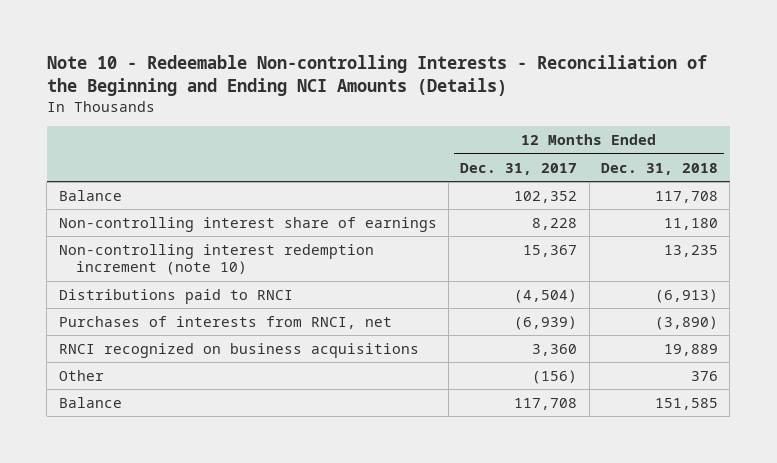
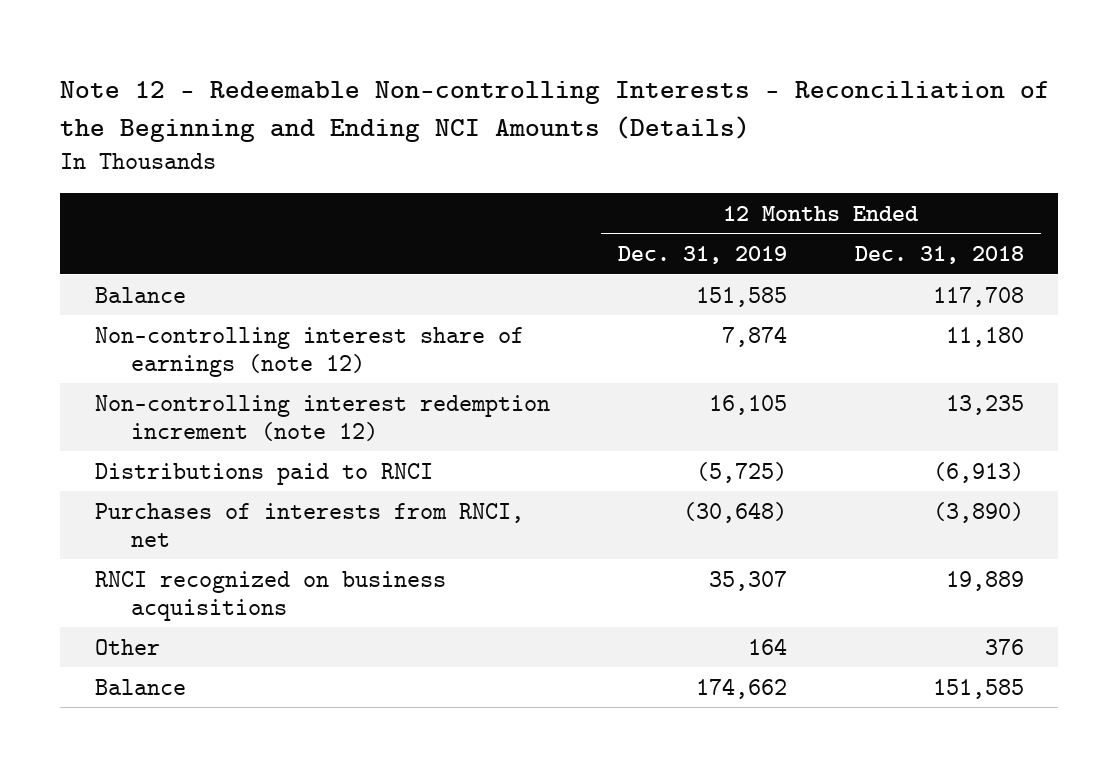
[46,55,707,97] Note 10 - Redeemable Non-controlling Interests - Reconciliation of the Beginning and Ending NCI Amounts (Details) -> [60,81,1051,142] Note 12 - Redeemable Non-controlling Interests - Reconciliation of the Beginning and Ending NCI Amounts (Details)
[460,162,578,175] Dec. 31, 2017 -> none
none -> [617,246,787,265] Dec. 31, 2019
[58,216,437,232] Non-controlling interest share of earnings -> [94,326,524,377] Non-controlling interest share of earnings (note 12)
[58,243,374,276] Non-controlling interest redemption increment (note 10) -> [94,394,550,441] Non-controlling interest redemption increment (note 12)

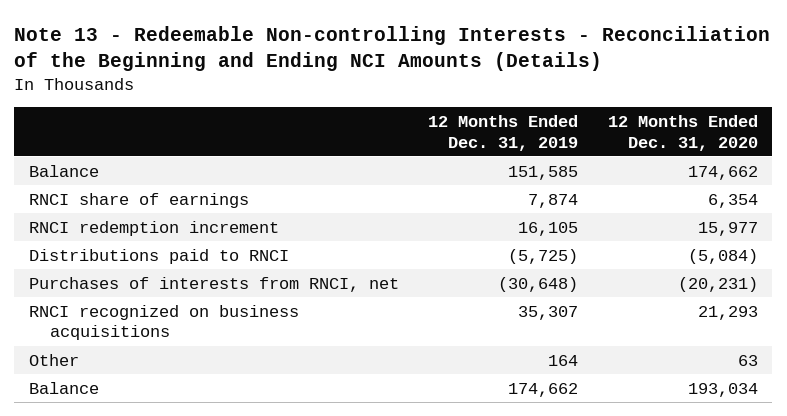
[60,81,1051,142] Note 12 - Redeemable Non-controlling Interests - Reconciliation of the Beginning and Ending NCI Amounts (Details) -> [14,25,771,72] Note 13 - Redeemable Non-controlling Interests - Reconciliation of the Beginning and Ending NCI Amounts (Details)
[855,246,1025,265] Dec. 31, 2018 -> none
none -> [607,114,758,151] 12 Months Ended Dec. 31, 2020
[94,326,524,377] Non-controlling interest share of earnings (note 12) -> [29,192,250,208] RNCI share of earnings
[94,394,550,441] Non-controlling interest redemption increment (note 12) -> [29,220,280,236] RNCI redemption increment

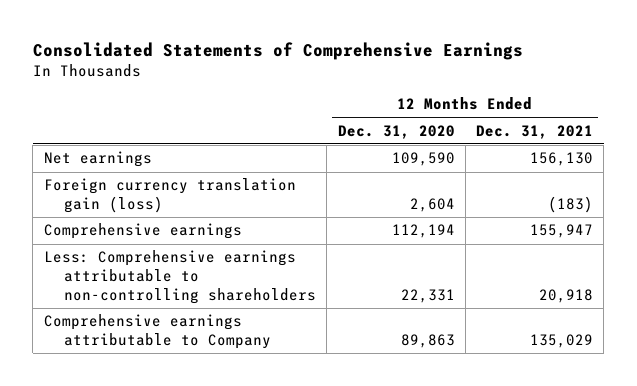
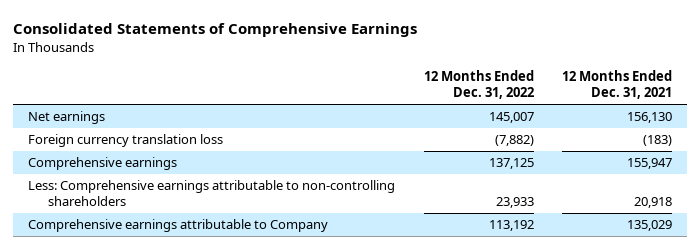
[337,124,455,139] Dec. 31, 2020 -> none
none -> [423,70,534,100] 12 Months Ended Dec. 31, 2022
[43,178,296,214] Foreign currency translation gain (loss) -> [27,134,223,148] Foreign currency translation loss

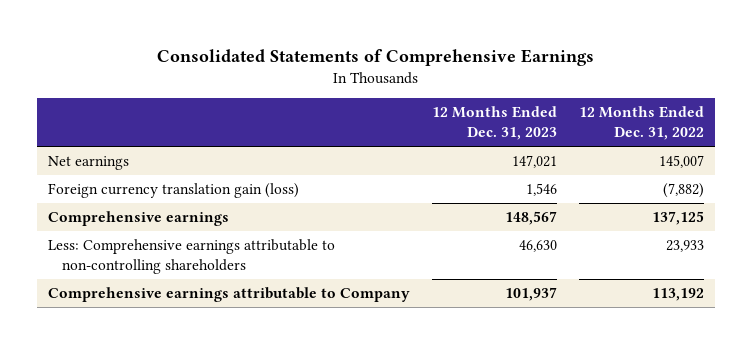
[562,70,673,100] 12 Months Ended Dec. 31, 2021 -> none
none -> [432,106,558,141] 12 Months Ended Dec. 31, 2023
[27,134,223,148] Foreign currency translation loss -> [48,182,300,198] Foreign currency translation gain (loss)

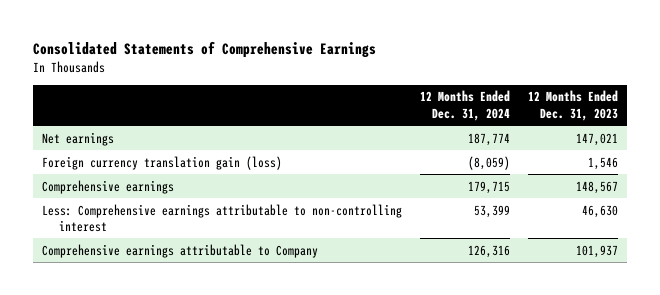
[579,106,705,141] 12 Months Ended Dec. 31, 2022 -> none
none -> [420,90,511,121] 12 Months Ended Dec. 31, 2024
[48,238,336,275] Less: Comprehensive earnings attributable to non-controlling shareholders -> [42,203,403,233] Less: Comprehensive earnings attributable to non-controlling interest

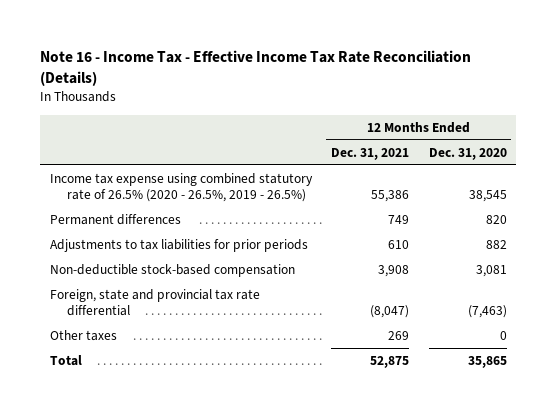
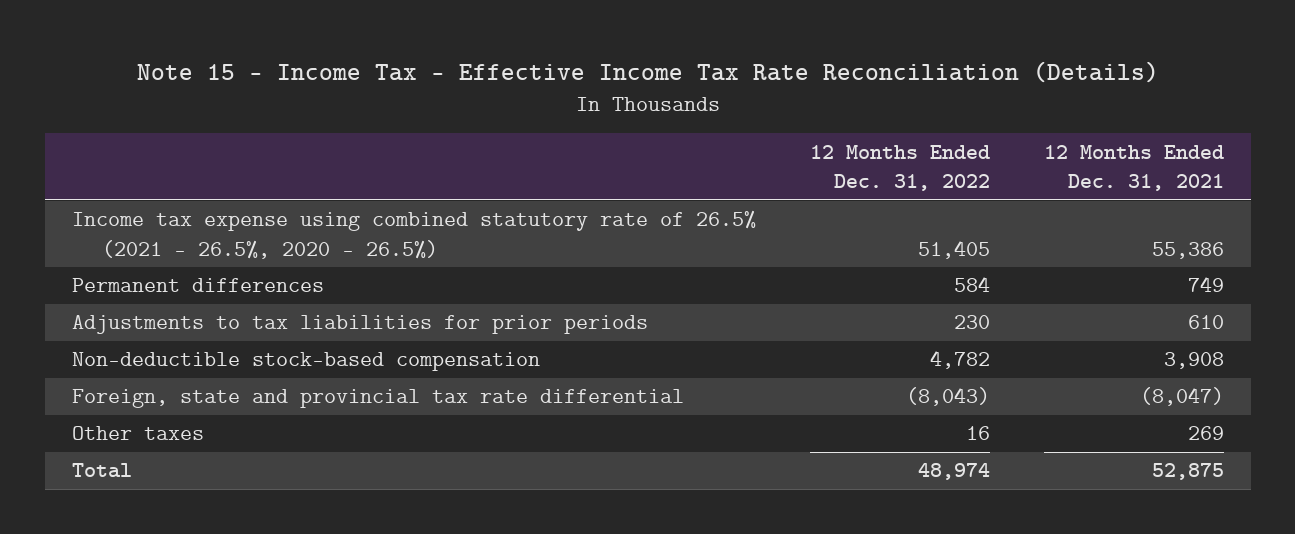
[40,49,472,86] Note 16 - Income Tax - Effective Income Tax Rate Reconciliation (Details) -> [136,60,1159,83] Note 15 - Income Tax - Effective Income Tax Rate Reconciliation (Details)
[428,147,507,160] Dec. 31, 2020 -> none
none -> [809,144,990,192] 12 Months Ended Dec. 31, 2022
[49,173,313,203] Income tax expense using combined statutory rate of 26.5% (2020 - 26.5%, 2019 - 26.5%) -> [71,210,756,259] Income tax expense using combined statutory rate of 26.5% (2021 - 26.5%, 2020 - 26.5%)

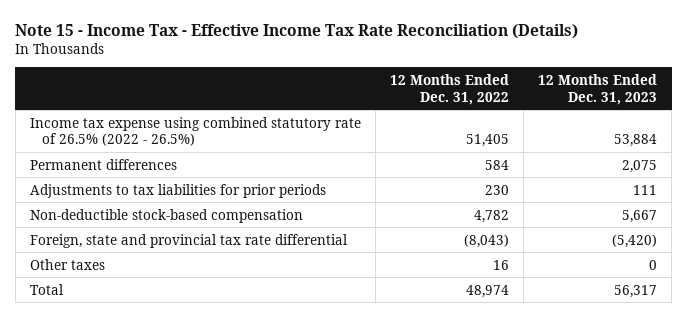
[1043,144,1224,192] 12 Months Ended Dec. 31, 2021 -> none
none -> [538,73,658,105] 12 Months Ended Dec. 31, 2023
[71,210,756,259] Income tax expense using combined statutory rate of 26.5% (2021 - 26.5%, 2020 - 26.5%) -> [29,116,361,147] Income tax expense using combined statutory rate of 26.5% (2022 - 26.5%)

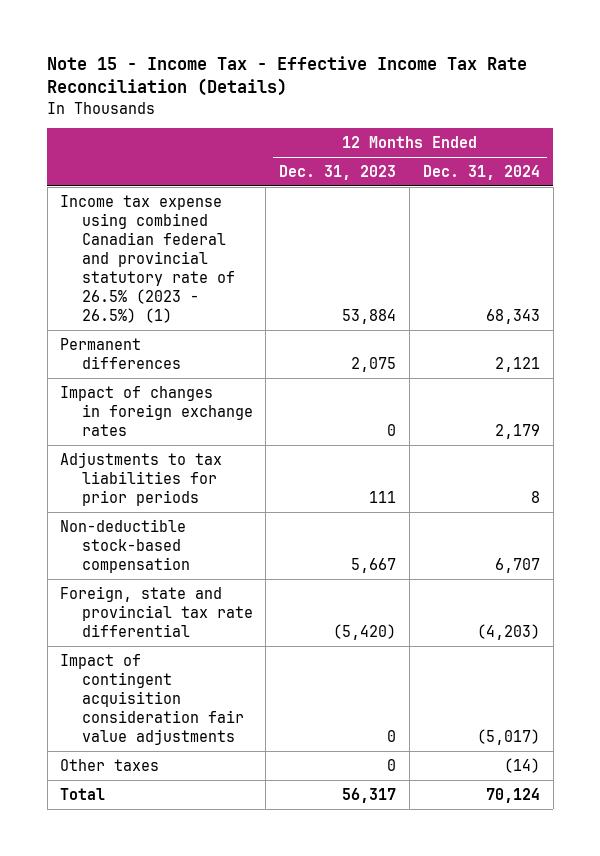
[389,73,509,105] 12 Months Ended Dec. 31, 2022 -> none
none -> [422,164,540,180] Dec. 31, 2024
[29,116,361,147] Income tax expense using combined statutory rate of 26.5% (2022 - 26.5%) -> [60,194,235,323] Income tax expense using combined Canadian federal and provincial statutory rate of 26.5% (2023 - 26.5%) (1)
none -> [60,385,253,436] Impact of changes in foreign exchange rates
none -> [60,653,244,745] Impact of contingent acquisition consideration fair value adjustments

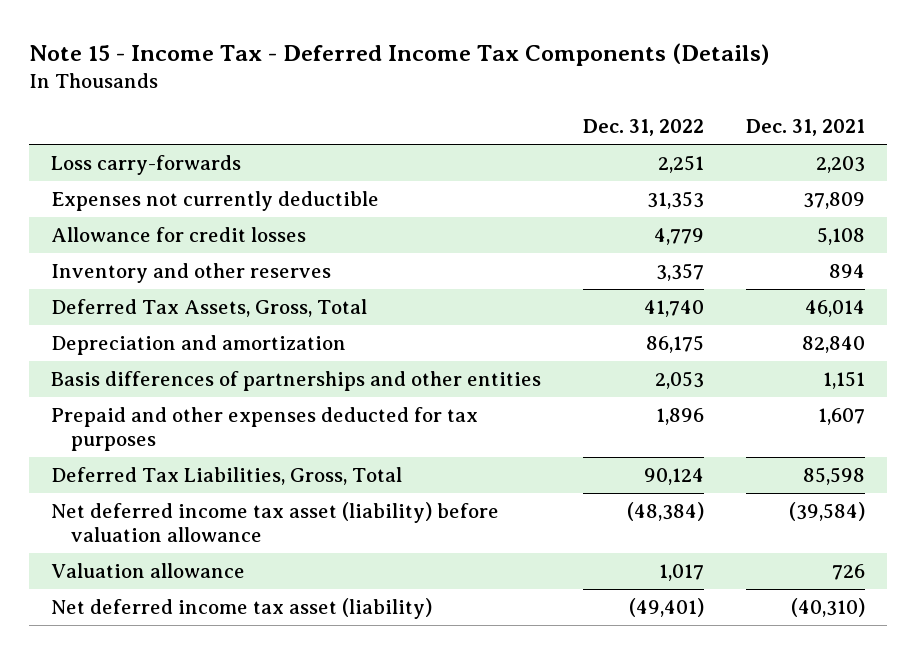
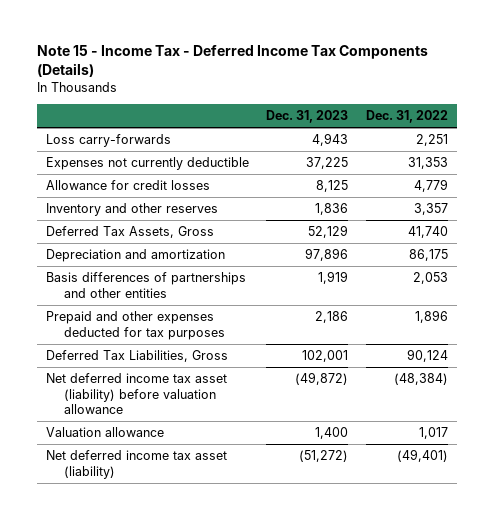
[746,119,866,137] Dec. 31, 2021 -> none
none -> [266,110,349,124] Dec. 31, 2023
[50,298,367,317] Deferred Tax Assets, Gross, Total -> [45,226,214,239] Deferred Tax Assets, Gross
[50,466,402,485] Deferred Tax Liabilities, Gross, Total -> [45,350,228,363] Deferred Tax Liabilities, Gross

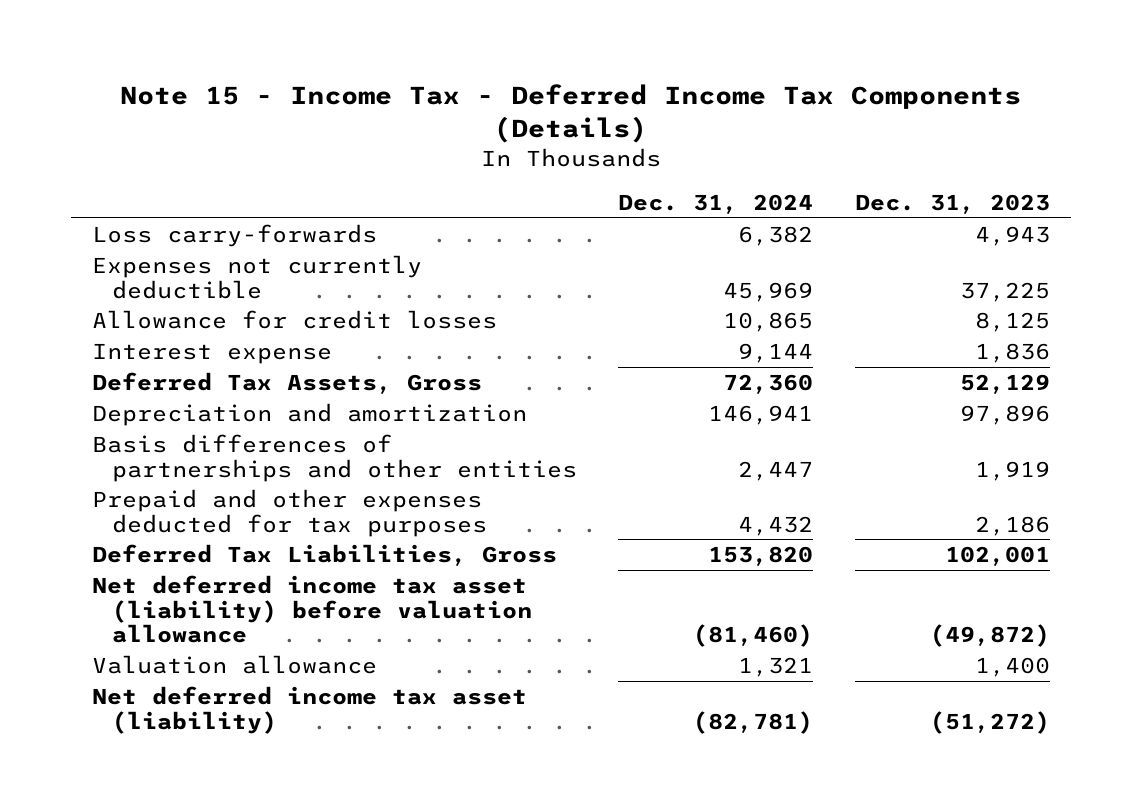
[366,110,449,124] Dec. 31, 2022 -> none
none -> [618,193,814,214] Dec. 31, 2024
[45,203,218,217] Inventory and other reserves -> [91,342,332,364] Interest expense

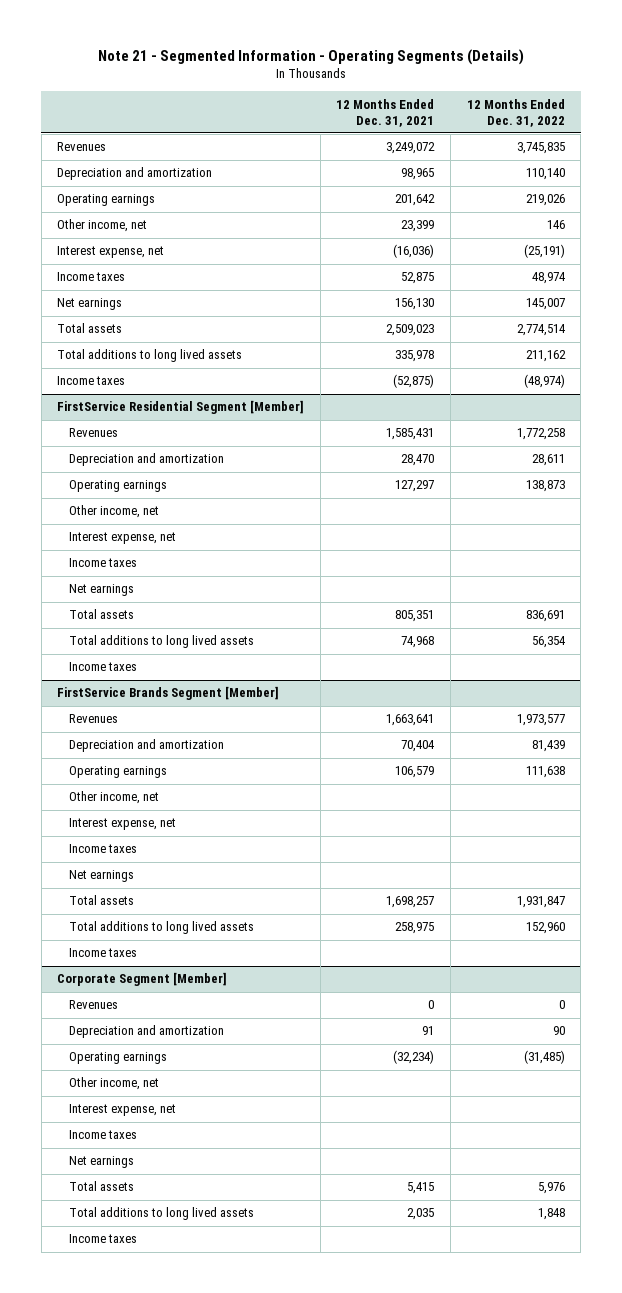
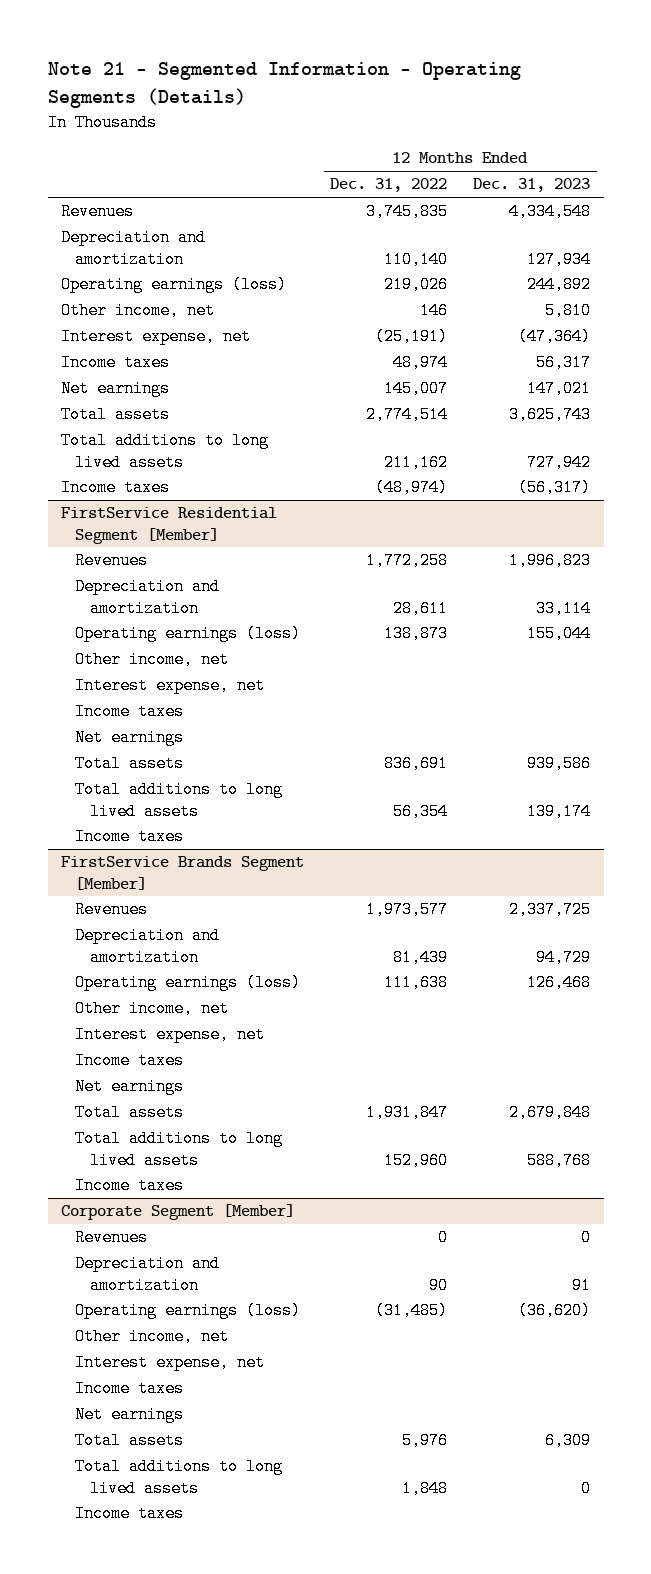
[336,98,435,127] 12 Months Ended Dec. 31, 2021 -> none
none -> [473,178,591,193] Dec. 31, 2023
[57,194,156,207] Operating earnings -> [60,276,287,294] Operating earnings (loss)
[68,480,167,493] Operating earnings -> [75,625,302,643] Operating earnings (loss)
[68,766,167,779] Operating earnings -> [75,974,302,992] Operating earnings (loss)
[68,1052,167,1065] Operating earnings -> [75,1302,302,1320] Operating earnings (loss)

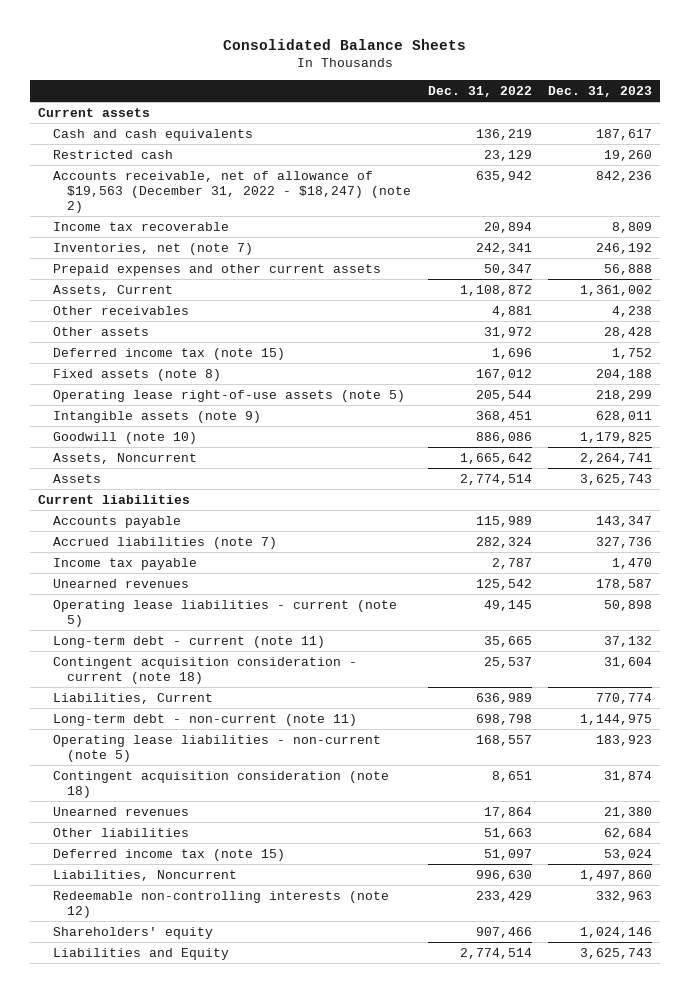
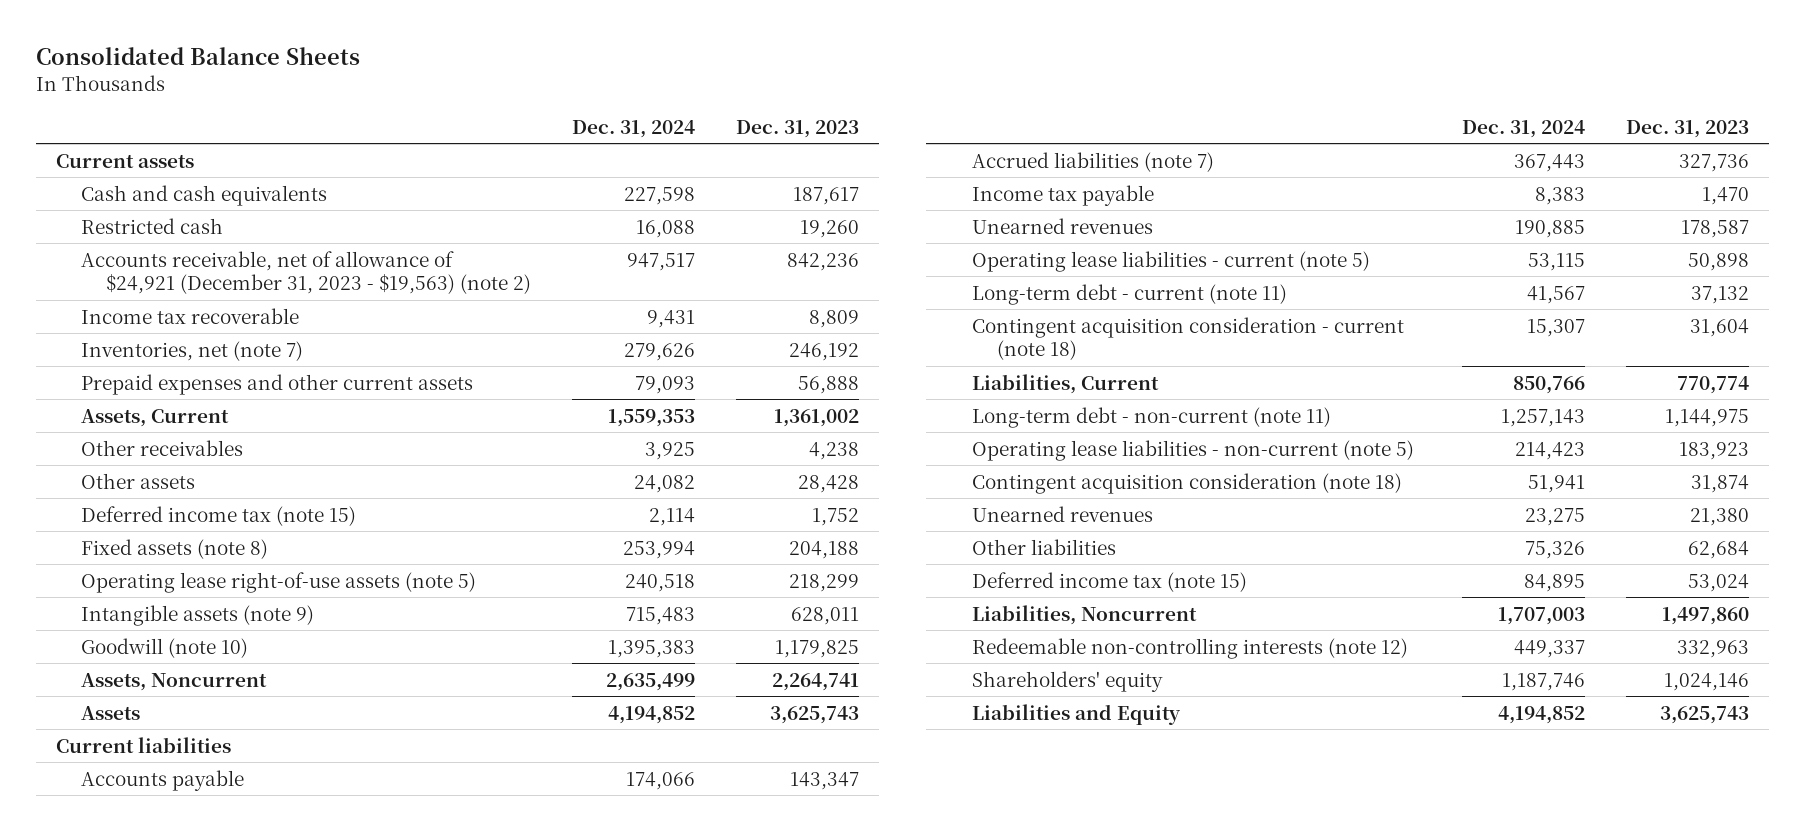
[427,85,532,97] Dec. 31, 2022 -> none
none -> [571,119,695,138] Dec. 31, 2024
[52,170,412,213] Accounts receivable, net of allowance of $19,563 (December 31, 2022 - $18,247) (note 2) -> [81,250,532,294] Accounts receivable, net of allowance of $24,921 (December 31, 2023 - $19,563) (note 2)

